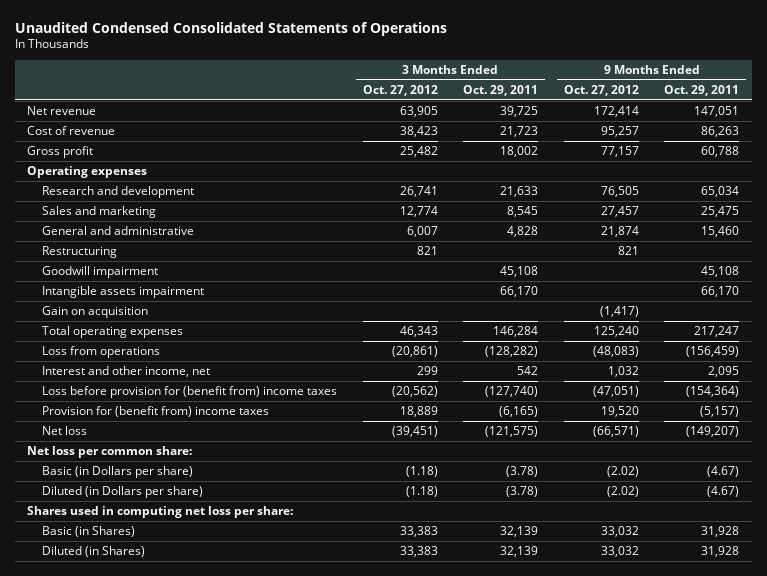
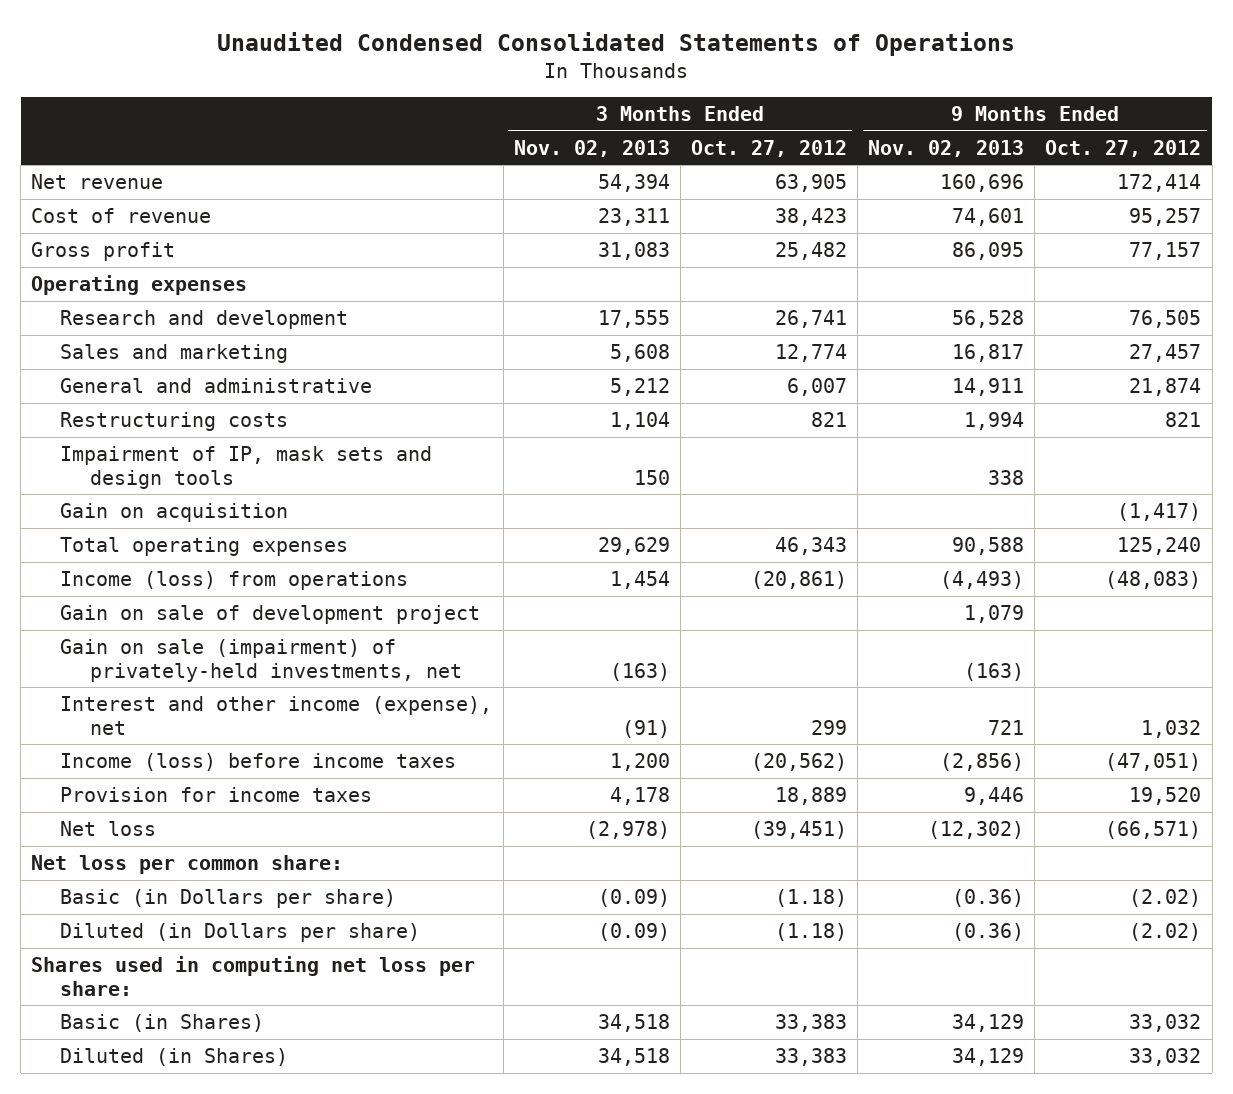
[463,84,539,96] Oct. 29, 2011 -> none
[664,84,740,96] Oct. 29, 2011 -> none
none -> [513,139,670,157] Nov. 02, 2013
none -> [868,139,1025,157] Nov. 02, 2013
[42,266,159,279] Goodwill impairment -> none
[42,246,118,259] Restructuring -> [60,411,289,431] Restructuring costs
[42,286,205,299] Intangible assets impairment -> [60,445,433,489] Impairment of IP, mask sets and design tools
[42,346,161,359] Loss from operations -> [60,570,409,590] Income (loss) from operations
none -> [60,604,481,624] Gain on sale of development project
none -> [60,638,462,682] Gain on sale (impairment) of privately-held investments, net
[42,366,211,378] Interest and other income, net -> [60,695,493,735] Interest and other income (expense), net
[42,386,338,399] Loss before provision for (benefit from) income taxes -> [60,752,457,771] Income (loss) before income taxes
[42,406,270,418] Provision for (benefit from) income taxes -> [60,786,373,802] Provision for income taxes

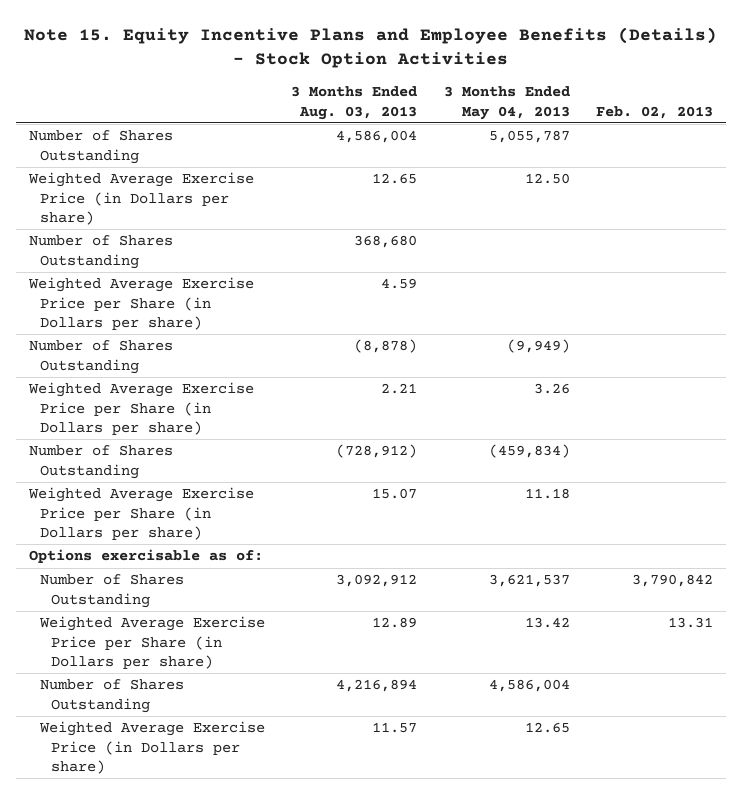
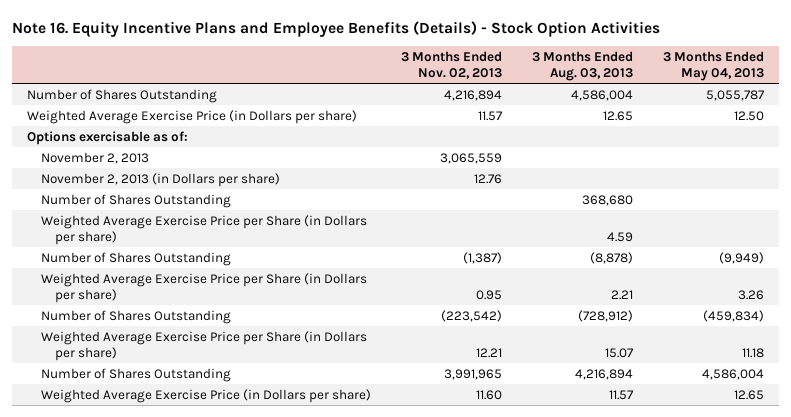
[23,26,717,69] Note 15. Equity Incentive Plans and Employee Benefits (Details) - Stock Option Activities -> [11,20,660,37] Note 16. Equity Incentive Plans and Employee Benefits (Details) - Stock Option Activities
[596,105,714,119] Feb. 02, 2013 -> none
none -> [401,51,503,79] 3 Months Ended Nov. 02, 2013
[28,549,263,564] Options exercisable as of: -> [26,130,188,145] Options exercisable as of:
none -> [40,151,149,164] November 2, 2013
none -> [40,172,280,187] November 2, 2013 (in Dollars per share)
[39,574,184,608] Number of Shares Outstanding -> none
[38,616,265,670] Weighted Average Exercise Price per Share (in Dollars per share) -> none

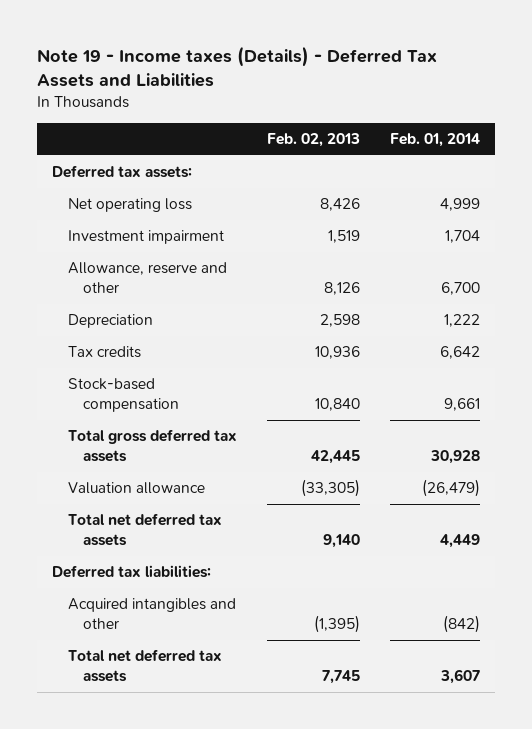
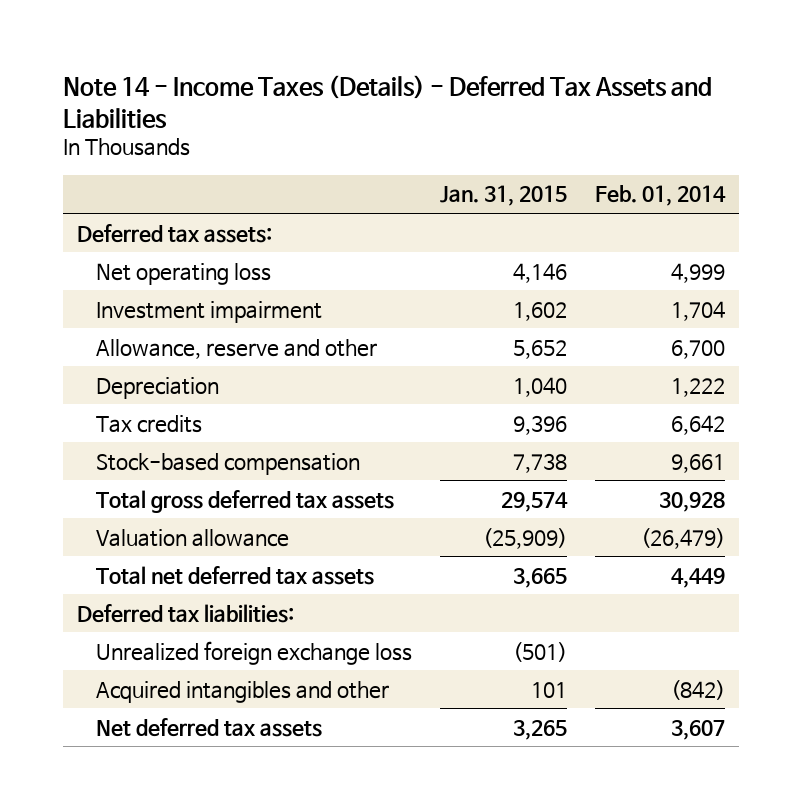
[37,45,438,88] Note 19 - Income taxes (Details) - Deferred Tax Assets and Liabilities -> [63,75,713,129] Note 14 - Income Taxes (Details) - Deferred Tax Assets and Liabilities
[266,133,360,148] Feb. 02, 2013 -> none
none -> [439,185,567,207] Jan. 31, 2015
none -> [95,640,412,665] Unrealized foreign exchange loss
[67,649,222,683] Total net deferred tax assets -> [95,717,322,737] Net deferred tax assets

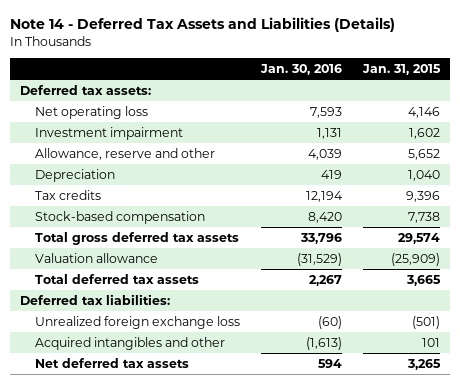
[63,75,713,129] Note 14 - Income Taxes (Details) - Deferred Tax Assets and Liabilities -> [10,17,396,33] Note 14 - Deferred Tax Assets and Liabilities (Details)
[594,185,726,207] Feb. 01, 2014 -> none
none -> [260,64,343,76] Jan. 30, 2016
[95,565,374,585] Total net deferred tax assets -> [35,273,200,284] Total deferred tax assets

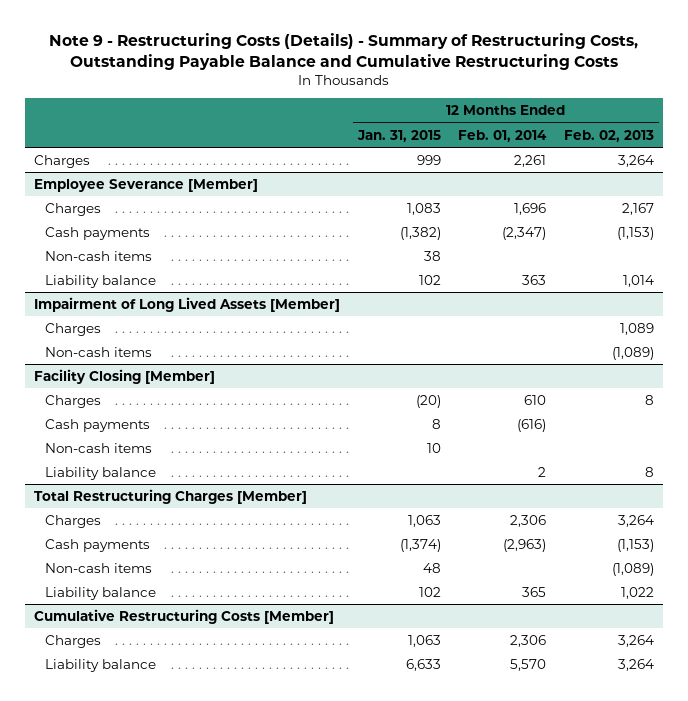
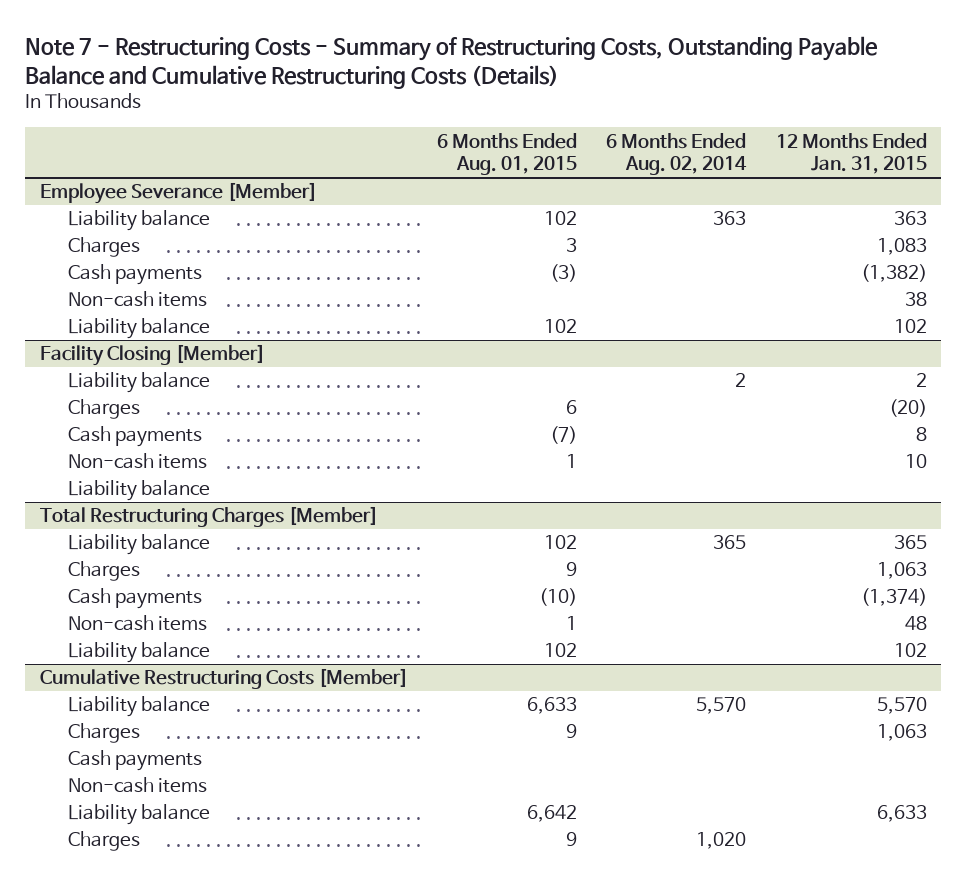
[48,32,638,70] Note 9 - Restructuring Costs (Details) - Summary of Restructuring Costs, Outstanding Payable Balance and Cumulative Restructuring Costs -> [24,36,878,90] Note 7 - Restructuring Costs - Summary of Restructuring Costs, Outstanding Payable Balance and Cumulative Restructuring Costs (Details)
[458,129,548,142] Feb. 01, 2014 -> none
[564,129,655,142] Feb. 02, 2013 -> none
none -> [436,132,577,176] 6 Months Ended Aug. 01, 2015
none -> [606,132,748,176] 6 Months Ended Aug. 02, 2014
[33,154,90,168] Charges -> none
none -> [68,210,211,232] Liability balance
[33,296,340,312] Impairment of Long Lived Assets [Member] -> none
[44,322,101,336] Charges -> none
[44,346,152,357] Non-cash items -> none
none -> [68,372,211,394] Liability balance
none -> [68,534,211,556] Liability balance
none -> [68,696,211,718] Liability balance
none -> [68,750,203,772] Cash payments
none -> [68,777,208,794] Non-cash items
none -> [68,831,141,852] Charges

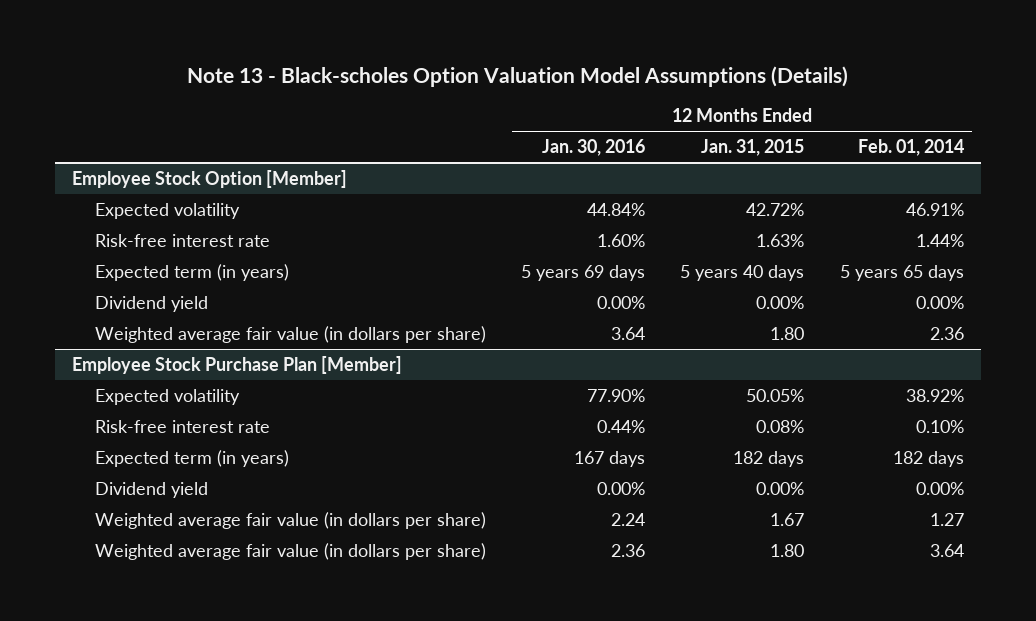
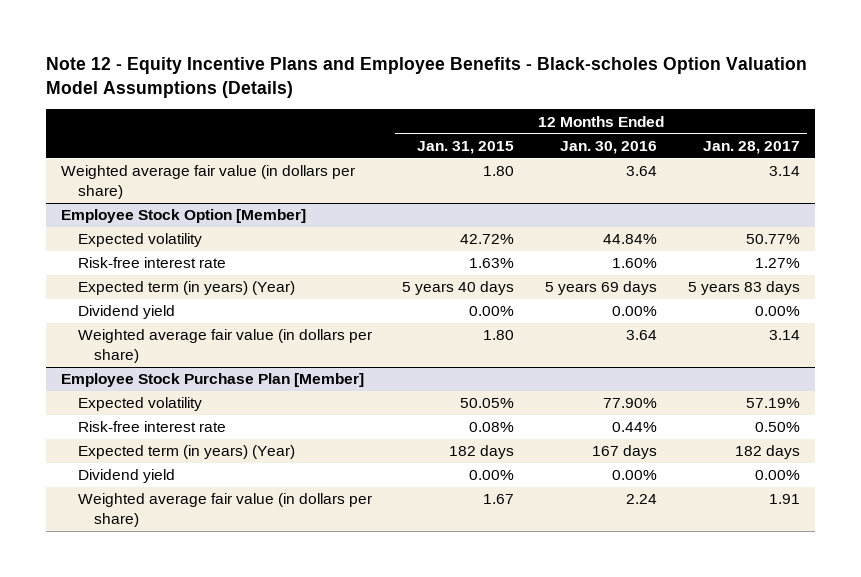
[187,65,849,87] Note 13 - Black-scholes Option Valuation Model Assumptions (Details) -> [45,56,807,98] Note 12 - Equity Incentive Plans and Employee Benefits - Black-scholes Option Valuation Model Assumptions (Details)
[857,139,964,157] Feb. 01, 2014 -> none
none -> [702,140,800,154] Jan. 28, 2017
none -> [61,165,356,200] Weighted average fair value (in dollars per share)
[94,263,289,281] Expected term (in years) -> [77,281,295,296] Expected term (in years) (Year)
[94,449,289,467] Expected term (in years) -> [77,445,295,460] Expected term (in years) (Year)
[94,542,486,560] Weighted average fair value (in dollars per share) -> none

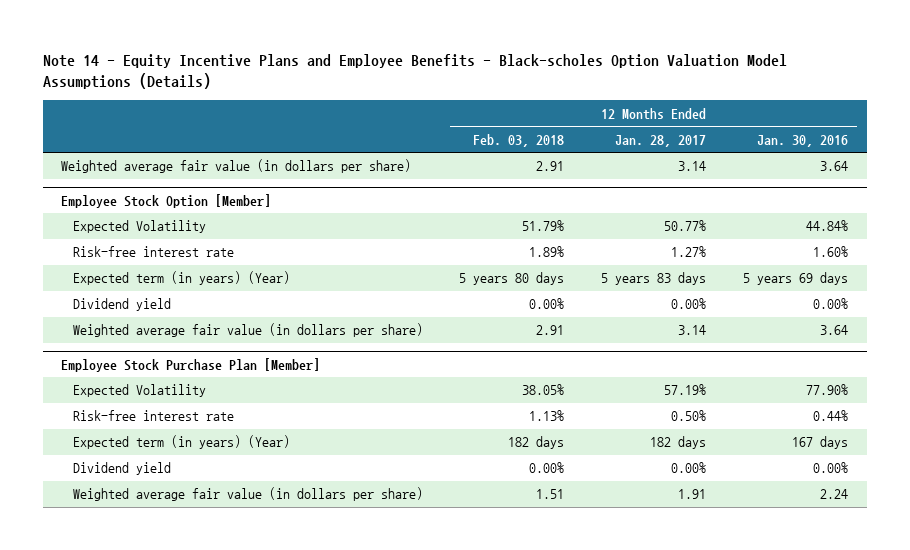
[45,56,807,98] Note 12 - Equity Incentive Plans and Employee Benefits - Black-scholes Option Valuation Model Assumptions (Details) -> [42,53,787,90] Note 14 - Equity Incentive Plans and Employee Benefits - Black-scholes Option Valuation Model Assumptions (Details)
[417,140,515,154] Jan. 31, 2015 -> none
none -> [473,133,565,147] Feb. 03, 2018
[77,233,202,248] Expected volatility -> [72,220,206,234] Expected Volatility
[77,397,202,412] Expected volatility -> [72,384,206,398] Expected Volatility

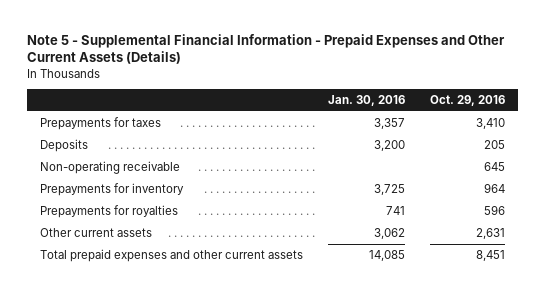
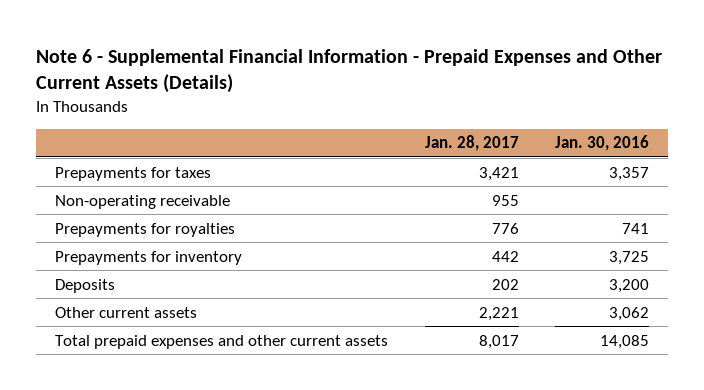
[27,33,506,65] Note 5 - Supplemental Financial Information - Prepaid Expenses and Other Current Assets (Details) -> [36,48,663,94] Note 6 - Supplemental Financial Information - Prepaid Expenses and Other Current Assets (Details)
[430,94,506,106] Oct. 29, 2016 -> none
none -> [424,135,519,152] Jan. 28, 2017
[39,183,184,197] Prepayments for inventory -> [54,250,242,265] Prepayments for inventory
[39,139,88,153] Deposits -> [54,278,115,293] Deposits

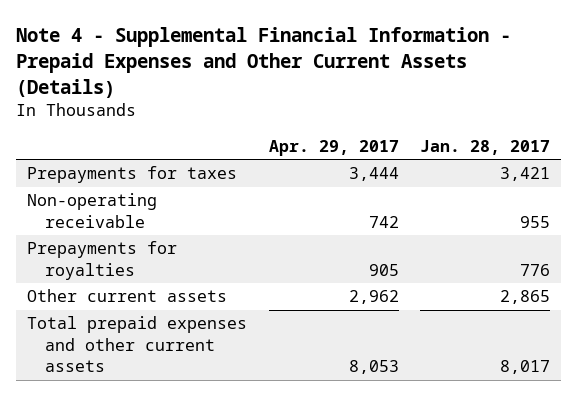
[36,48,663,94] Note 6 - Supplemental Financial Information - Prepaid Expenses and Other Current Assets (Details) -> [16,26,512,98] Note 4 - Supplemental Financial Information - Prepaid Expenses and Other Current Assets (Details)
[555,135,650,152] Jan. 30, 2016 -> none
none -> [268,139,399,156] Apr. 29, 2017
[54,250,242,265] Prepayments for inventory -> none
[54,278,115,293] Deposits -> none
[478,306,519,321] 2,221 -> [500,290,551,305] 2,865

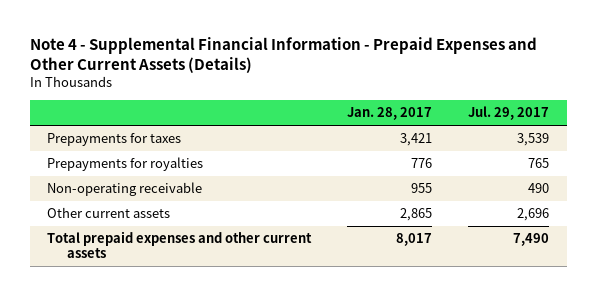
[268,139,399,156] Apr. 29, 2017 -> none
none -> [467,106,549,121] Jul. 29, 2017
[26,193,157,228] Non-operating receivable -> [47,182,203,197] Non-operating receivable

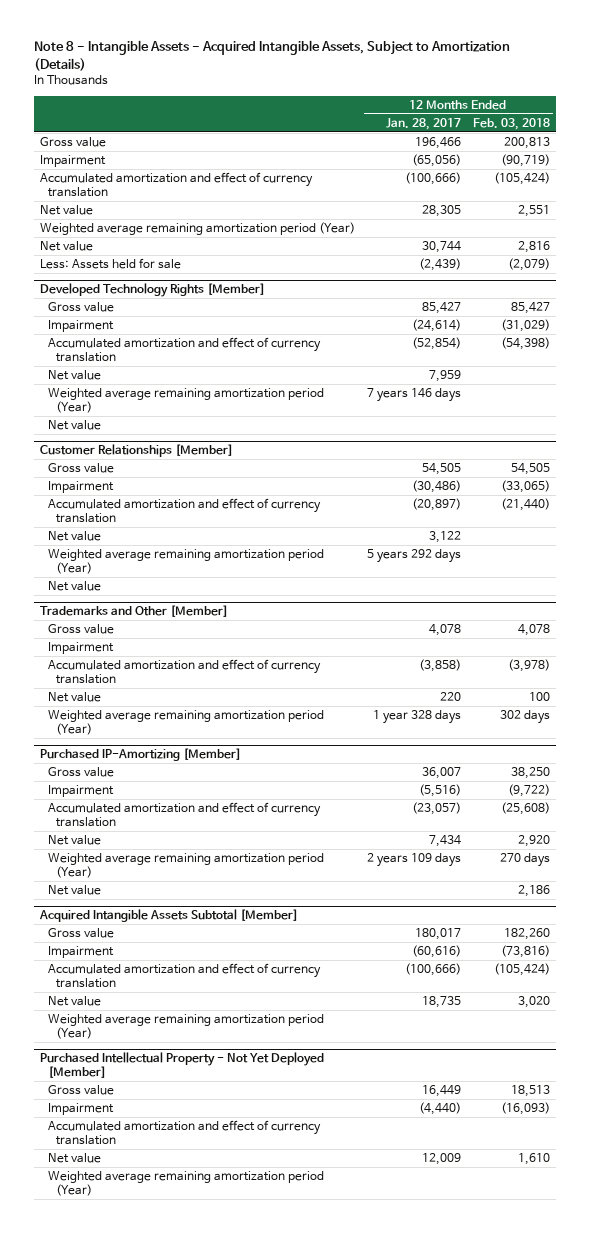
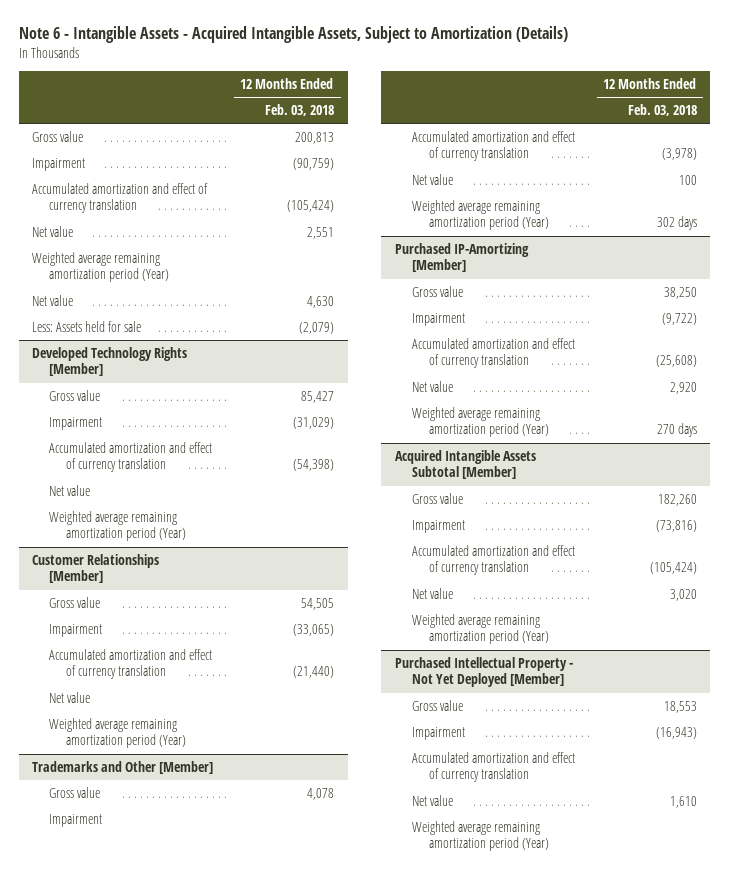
[33,40,510,71] Note 8 - Intangible Assets - Acquired Intangible Assets, Subject to Amortization (Details) -> [18,26,568,44] Note 6 - Intangible Assets - Acquired Intangible Assets, Subject to Amortization (Details)
[385,117,461,130] Jan. 28, 2017 -> none
[500,154,550,168] (90,719) -> [292,157,334,170] (90,759)
[517,241,550,254] 2,816 -> [306,295,334,308] 4,630
[47,420,101,431] Net value -> none
[47,581,101,592] Net value -> none
[47,885,101,896] Net value -> none
[510,1085,550,1098] 18,513 -> [663,700,697,713] 18,553
[500,1102,550,1116] (16,093) -> [655,726,697,739] (16,943)

